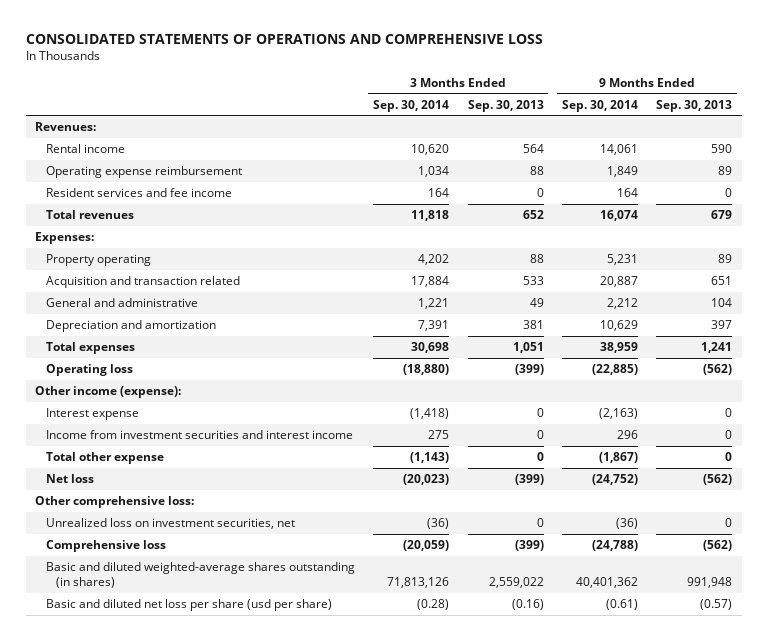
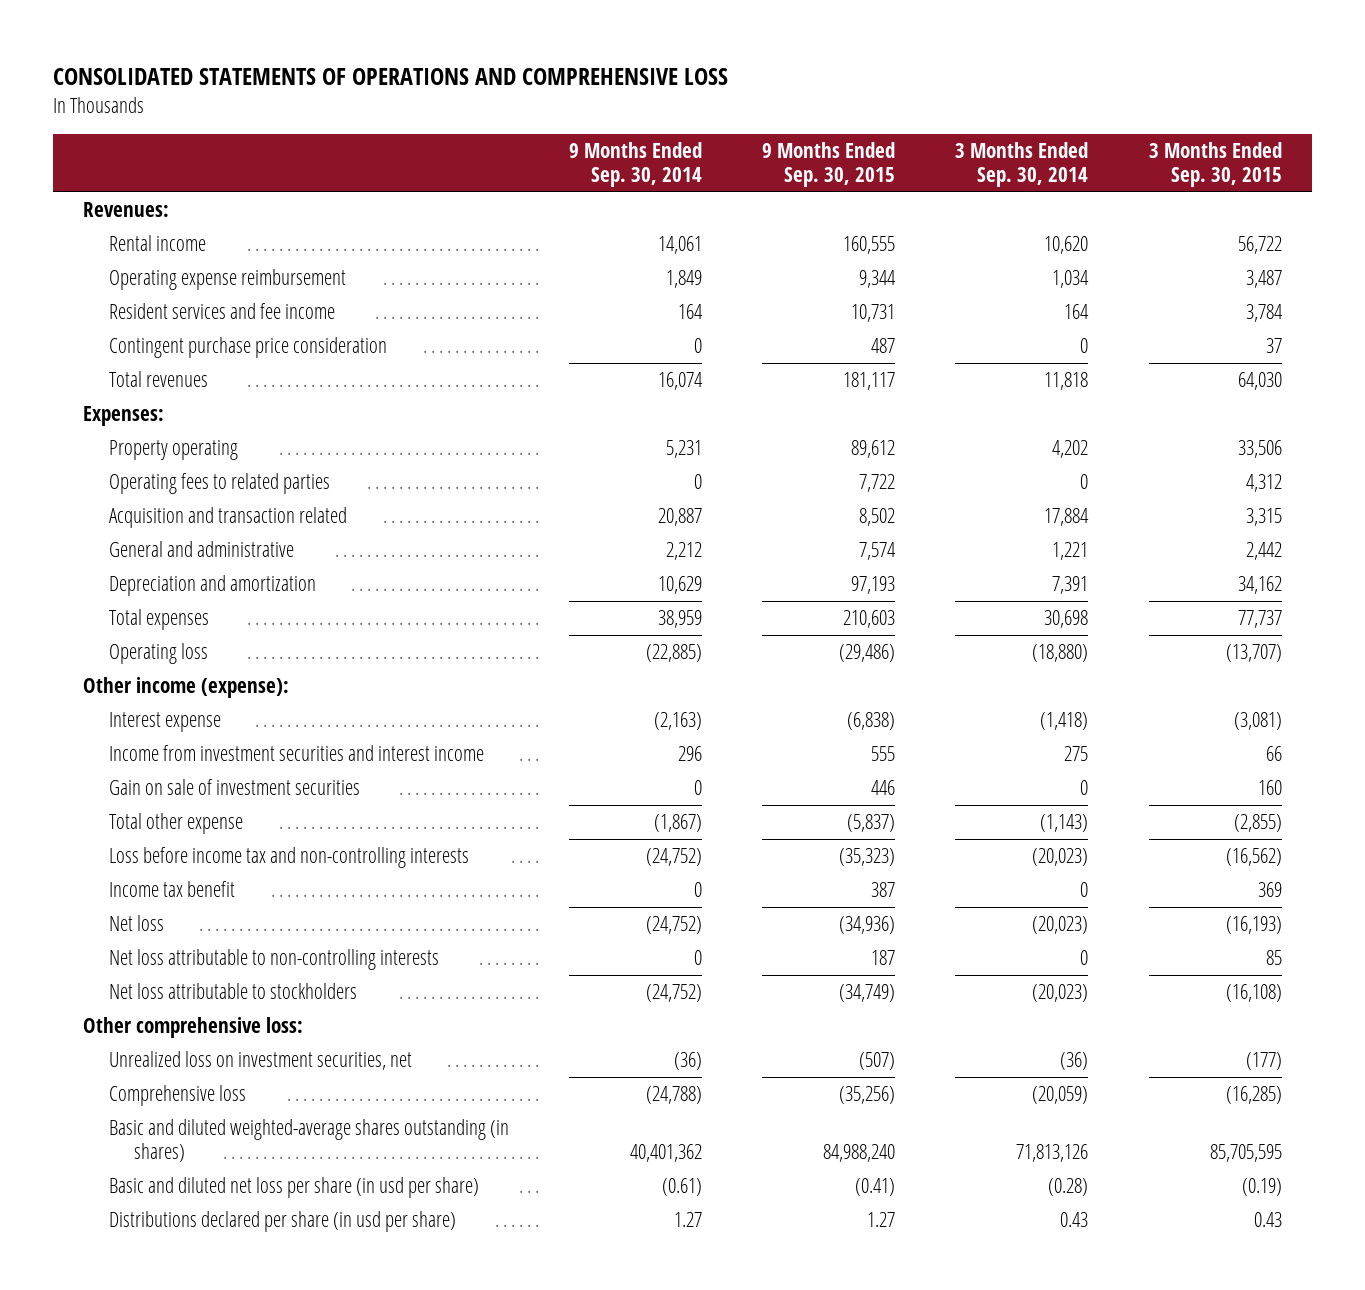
[467,99,544,112] Sep. 30, 2013 -> none
[656,99,733,112] Sep. 30, 2013 -> none
none -> [762,141,896,188] 9 Months Ended Sep. 30, 2015
none -> [1148,141,1282,188] 3 Months Ended Sep. 30, 2015
none -> [108,337,387,359] Contingent purchase price consideration
none -> [108,473,330,495] Operating fees to related parties
none -> [108,779,360,796] Gain on sale of investment securities
none -> [108,847,469,869] Loss before income tax and non-controlling interests
none -> [108,881,235,898] Income tax benefit
none -> [108,949,439,971] Net loss attributable to non-controlling interests
none -> [108,983,357,1000] Net loss attributable to stockholders
[45,599,332,612] Basic and diluted net loss per share (usd per share) -> [108,1177,479,1199] Basic and diluted net loss per share (in usd per share)
none -> [108,1211,456,1233] Distributions declared per share (in usd per share)

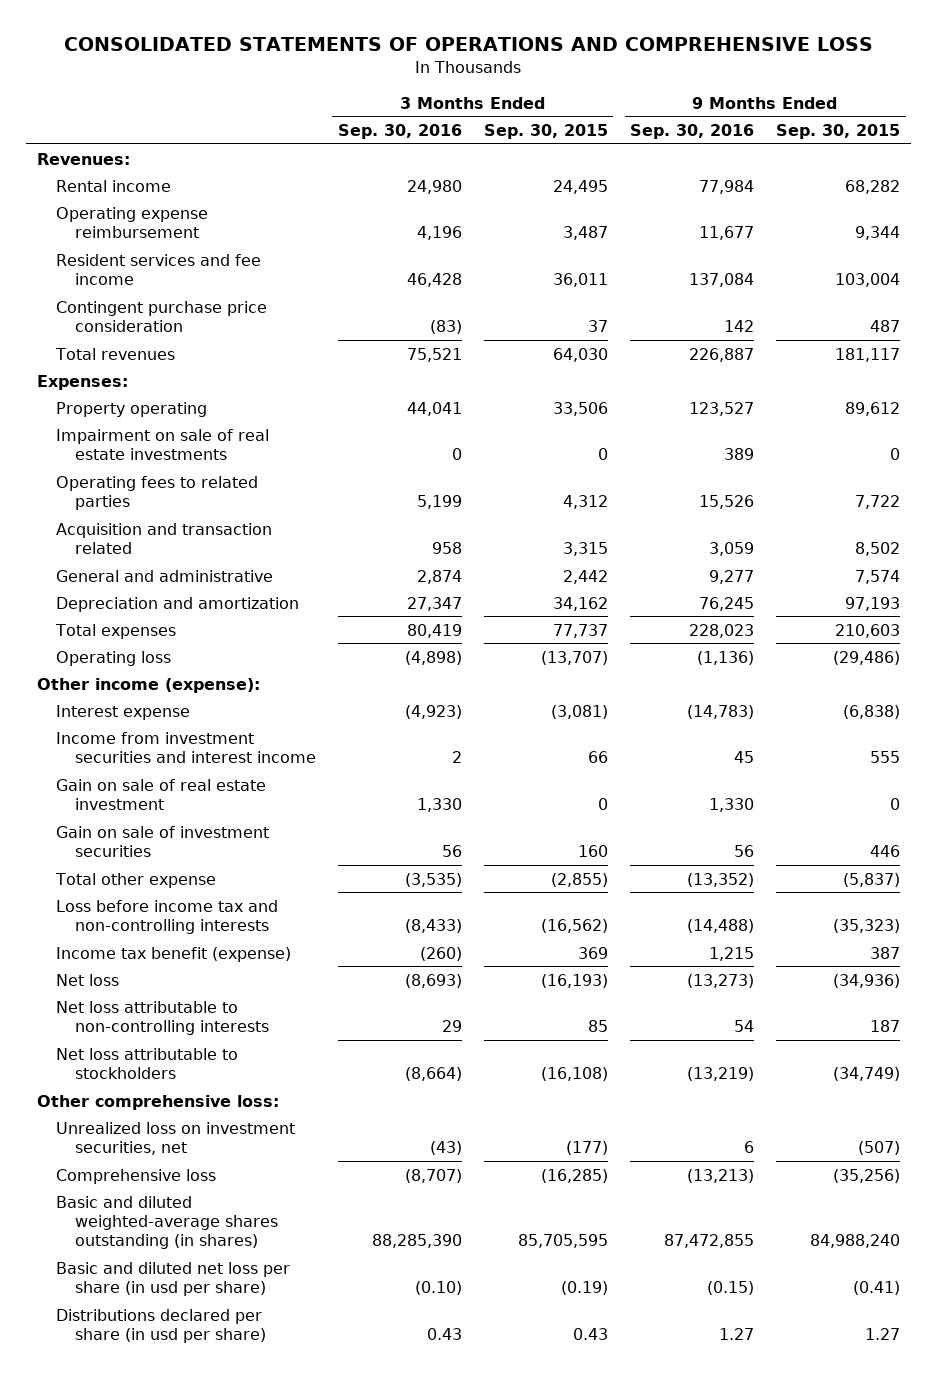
[568,141,702,188] 9 Months Ended Sep. 30, 2014 -> none
[955,141,1089,188] 3 Months Ended Sep. 30, 2014 -> none
none -> [337,124,462,140] Sep. 30, 2016
none -> [630,124,755,140] Sep. 30, 2016
[843,236,896,255] 160,555 -> [845,179,901,194] 68,282
[1237,236,1282,255] 56,722 -> [552,179,608,194] 24,495
[851,304,896,323] 10,731 -> [835,272,901,287] 103,004
[1245,304,1283,323] 3,784 -> [552,272,608,287] 36,011
none -> [55,428,269,460] Impairment on sale of real estate investments
none -> [55,778,266,810] Gain on sale of real estate investment
[108,881,235,898] Income tax benefit -> [55,946,291,962] Income tax benefit (expense)

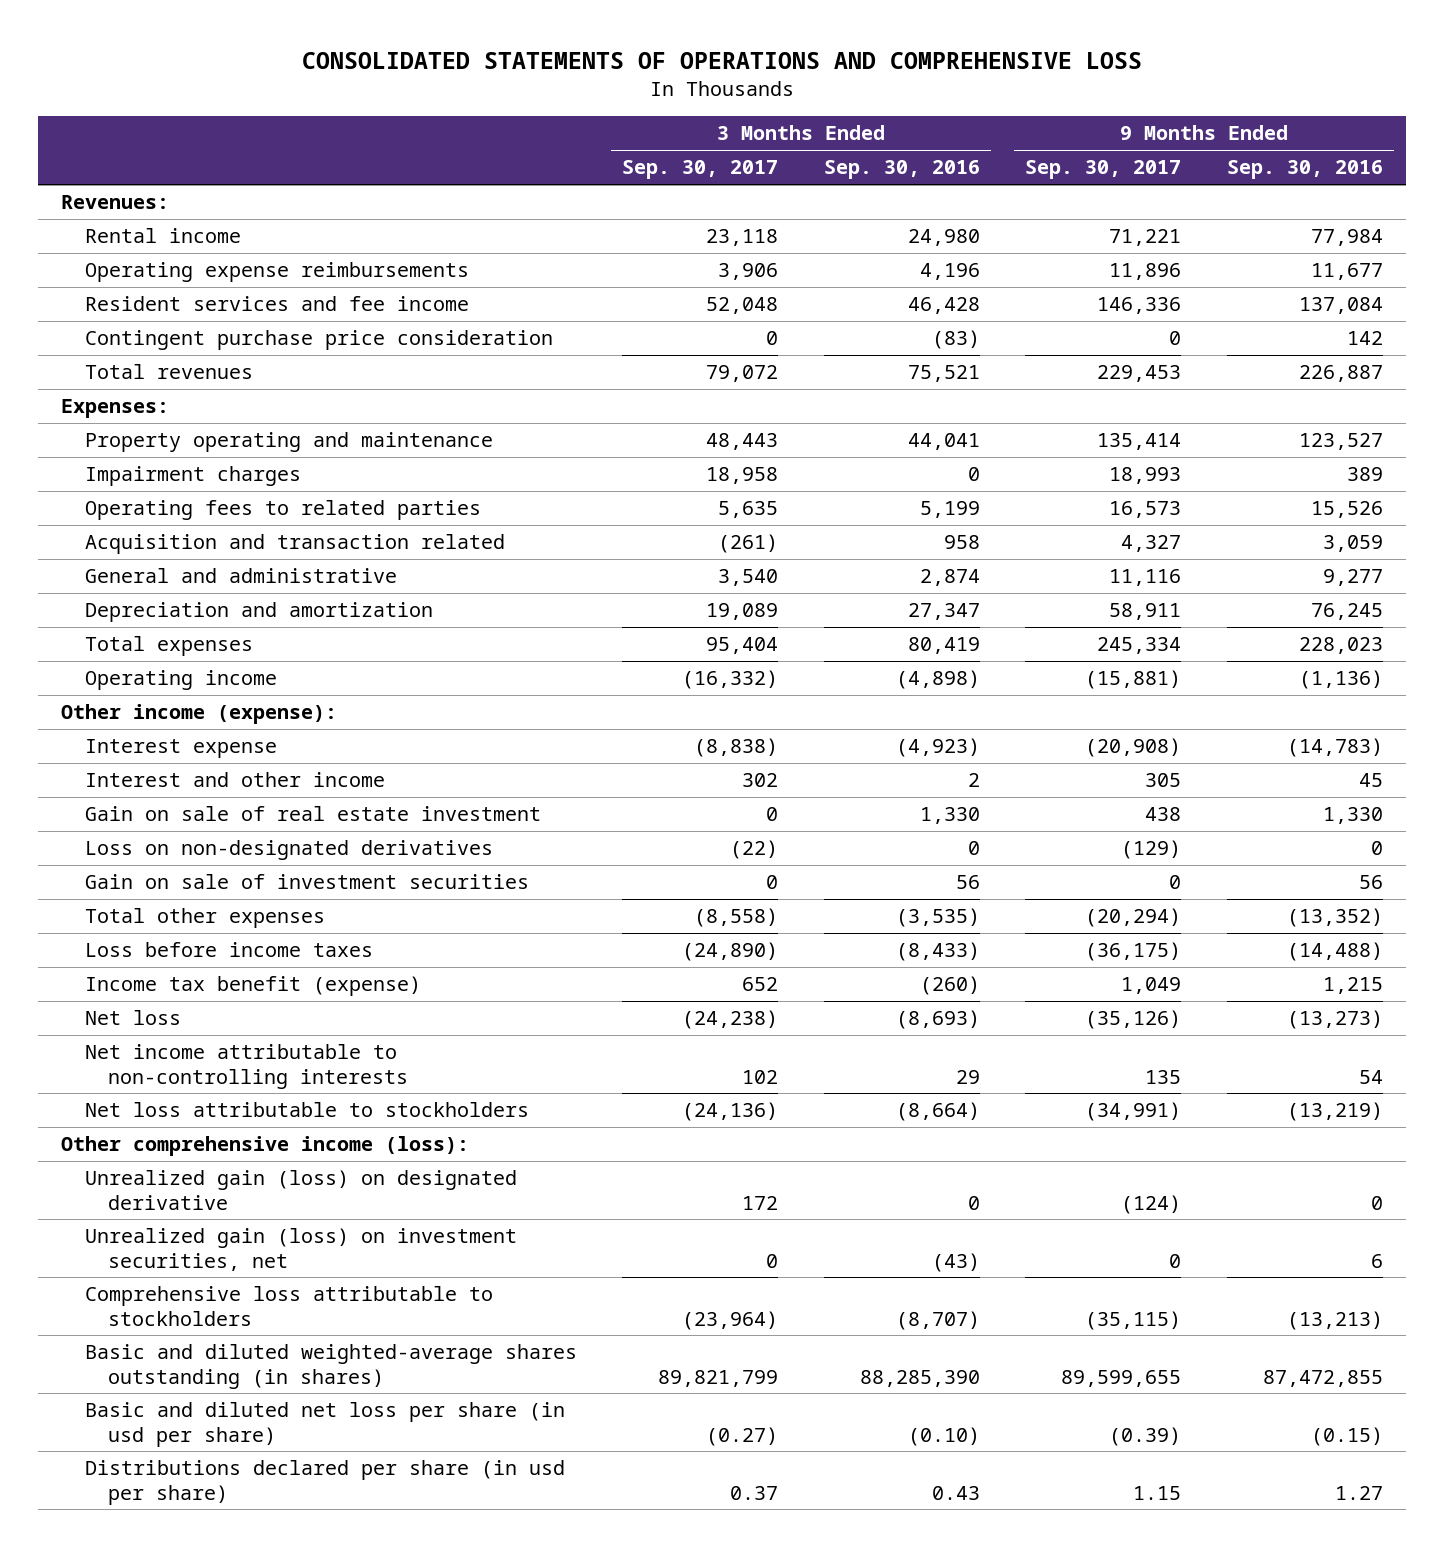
[483,124,608,140] Sep. 30, 2015 -> none
[776,124,901,140] Sep. 30, 2015 -> none
none -> [622,160,779,180] Sep. 30, 2017
none -> [1025,160,1182,180] Sep. 30, 2017
[55,206,208,238] Operating expense reimbursement -> [84,262,469,283] Operating expense reimbursements
[55,401,207,417] Property operating -> [84,432,493,453] Property operating and maintenance
[55,428,269,460] Impairment on sale of real estate investments -> [84,466,301,487] Impairment charges
[55,650,171,666] Operating loss -> [84,670,277,691] Operating income
[55,731,316,763] Income from investment securities and interest income -> [84,772,385,788] Interest and other income
none -> [84,840,493,861] Loss on non-designated derivatives
[54,872,216,888] Total other expense -> [84,908,325,929] Total other expenses
[55,899,278,934] Loss before income tax and non-controlling interests -> [84,942,373,958] Loss before income taxes
[55,1000,269,1035] Net loss attributable to non-controlling interests -> [84,1044,409,1089] Net income attributable to non-controlling interests
[36,1094,279,1110] Other comprehensive loss: -> [61,1136,470,1157] Other comprehensive income (loss):
none -> [84,1170,517,1210] Unrealized gain (loss) on designated derivative
[55,1121,295,1155] Unrealized loss on investment securities, net -> [84,1228,517,1271] Unrealized gain (loss) on investment securities, net
[55,1168,216,1184] Comprehensive loss -> [84,1286,493,1326] Comprehensive loss attributable to stockholders

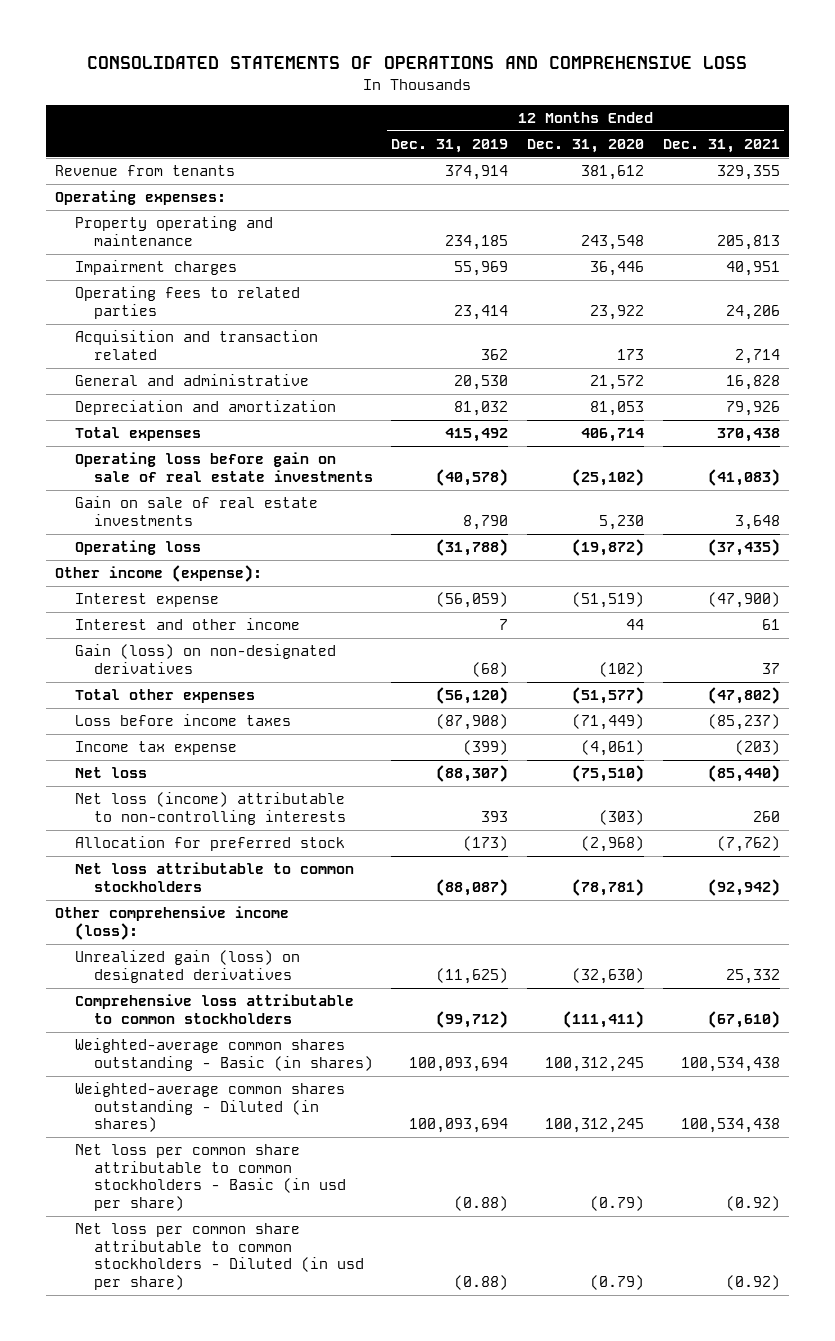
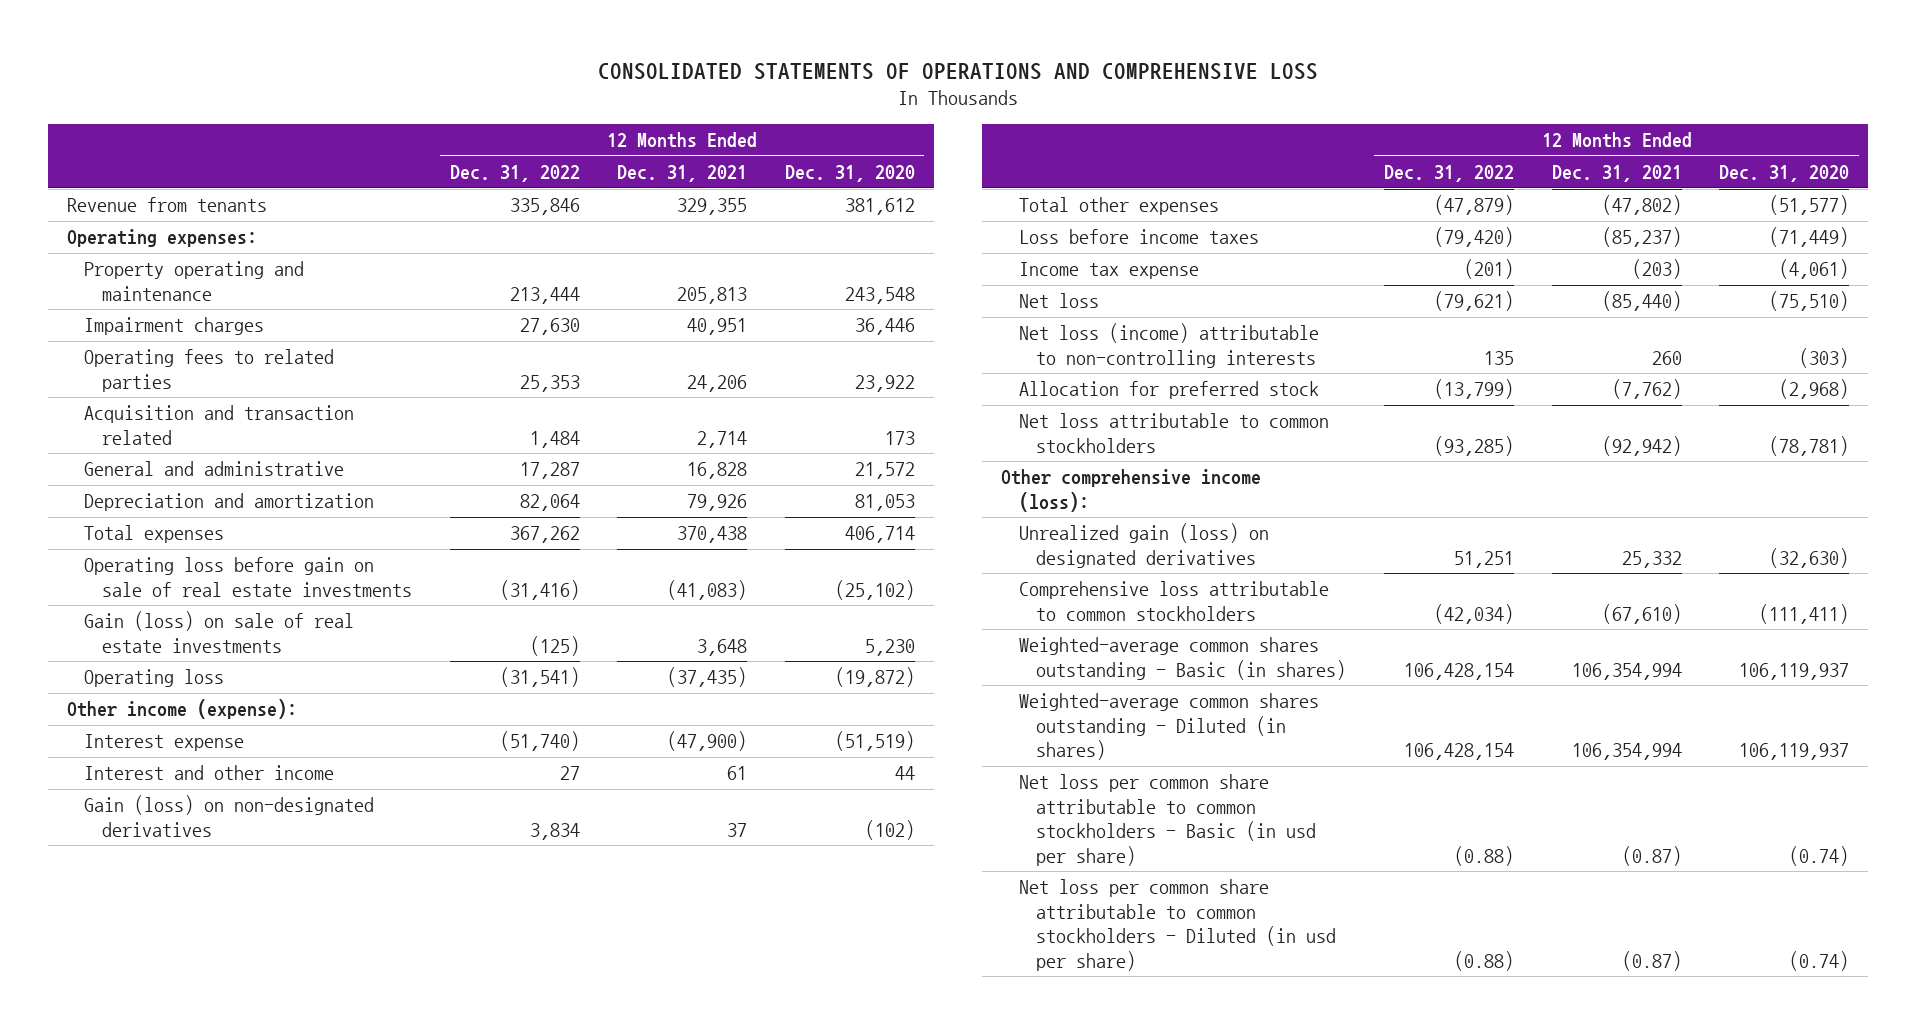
[391,138,509,153] Dec. 31, 2019 -> none
none -> [449,165,580,183] Dec. 31, 2022
[74,496,318,526] Gain on sale of real estate investments -> [84,611,355,653] Gain (loss) on sale of real estate investments
[545,1056,645,1072] 100,312,245 -> [1739,662,1850,680] 106,119,937
[680,1056,780,1072] 100,534,438 -> [1571,662,1682,680] 106,354,994
[545,1118,645,1134] 100,312,245 -> [1739,743,1850,761] 106,119,937
[680,1118,780,1134] 100,534,438 -> [1571,743,1682,761] 106,354,994
[590,1196,645,1212] (0.79) -> [1789,845,1850,866] (0.74)
[725,1196,780,1212] (0.92) -> [1621,845,1682,866] (0.87)
[590,1275,645,1291] (0.79) -> [1789,950,1850,971] (0.74)
[725,1275,780,1291] (0.92) -> [1621,950,1682,971] (0.87)

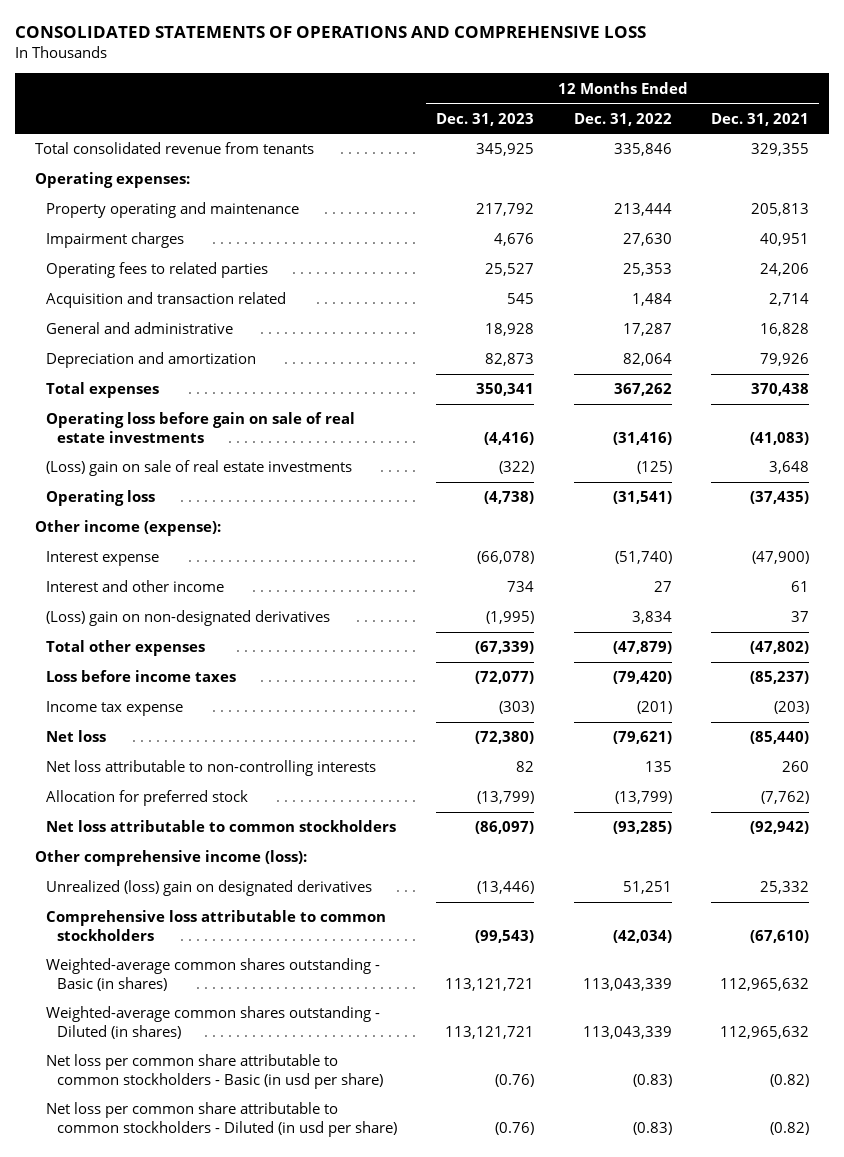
[784,165,915,183] Dec. 31, 2020 -> none
none -> [436,112,535,126] Dec. 31, 2023
[66,197,267,213] Revenue from tenants -> [34,142,314,155] Total consolidated revenue from tenants
[84,611,355,653] Gain (loss) on sale of real estate investments -> [45,460,352,477] (Loss) gain on sale of real estate investments
[84,795,375,837] Gain (loss) on non-designated derivatives -> [45,610,330,627] (Loss) gain on non-designated derivatives
[1018,323,1319,368] Net loss (income) attributable to non-controlling interests -> [45,760,376,777] Net loss attributable to non-controlling interests
[1018,523,1269,568] Unrealized gain (loss) on designated derivatives -> [45,880,372,897] Unrealized (loss) gain on designated derivatives
[1403,662,1514,680] 106,428,154 -> [582,977,672,991] 113,043,339
[1571,662,1682,680] 106,354,994 -> [720,977,810,991] 112,965,632
[1403,743,1514,761] 106,428,154 -> [582,1025,672,1039] 113,043,339
[1571,743,1682,761] 106,354,994 -> [720,1025,810,1039] 112,965,632
[1453,845,1514,866] (0.88) -> [632,1073,672,1087] (0.83)
[1621,845,1682,866] (0.87) -> [770,1073,810,1087] (0.82)
[1453,950,1514,971] (0.88) -> [632,1121,672,1135] (0.83)
[1621,950,1682,971] (0.87) -> [770,1121,810,1135] (0.82)

